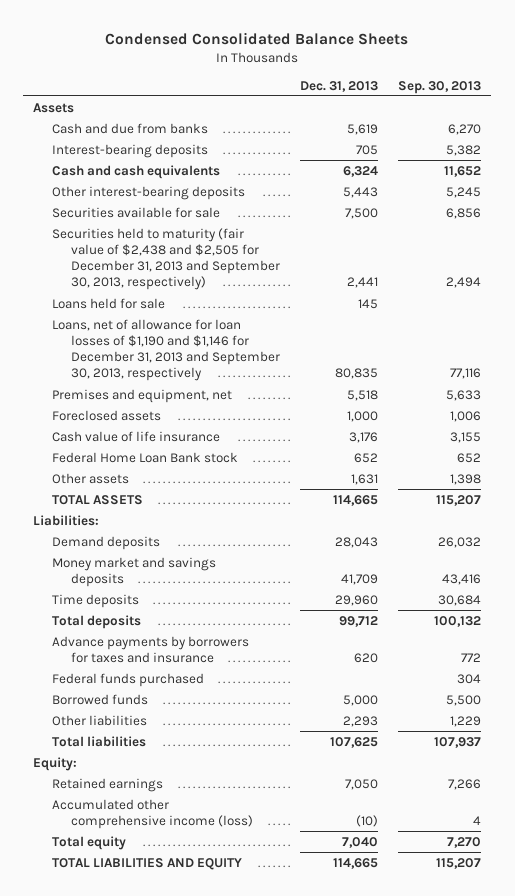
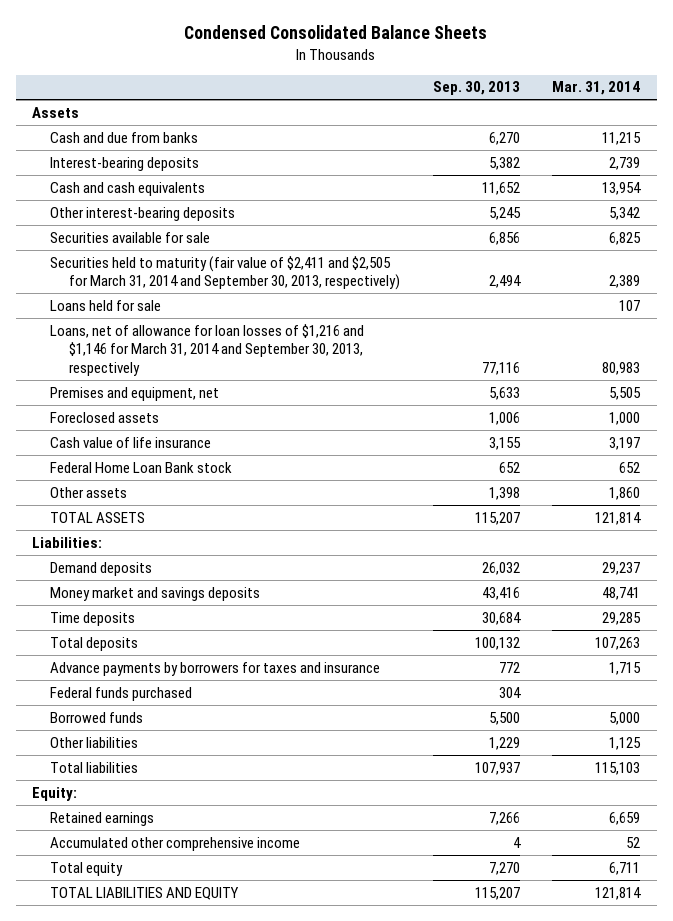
[300,80,379,92] Dec. 31, 2013 -> none
none -> [552,81,641,96] Mar. 31, 2014
[52,227,281,291] Securities held to maturity (fair value of $2,438 and $2,505 for December 31, 2013 and September 30, 2013, respectively) -> [50,255,400,291] Securities held to maturity (fair value of $2,411 and $2,505 for March 31, 2014 and September 30, 2013, respectively)
[52,318,281,382] Loans, net of allowance for loan losses of $1,190 and $1,146 for December 31, 2013 and September 30, 2013, respectively -> [50,323,365,376] Loans, net of allowance for loan losses of $1,216 and $1,146 for March 31, 2014 and September 30, 2013, respectively
[52,798,254,829] Accumulated other comprehensive income (loss) -> [50,836,301,851] Accumulated other comprehensive income

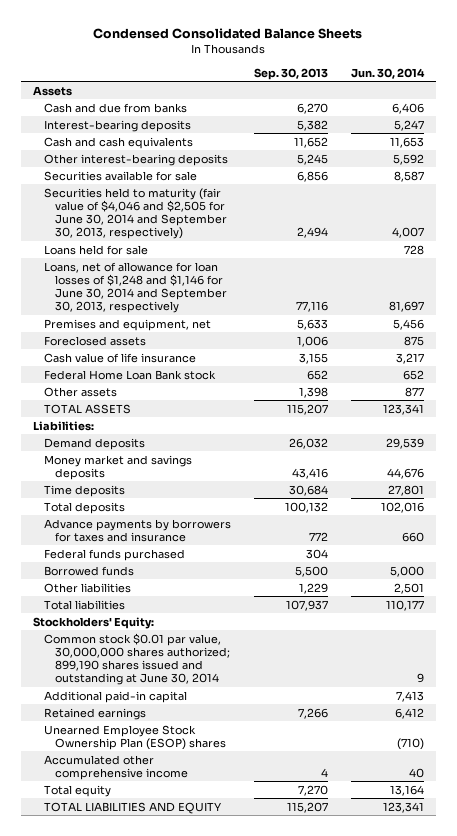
[552,81,641,96] Mar. 31, 2014 -> none
none -> [351,67,426,79] Jun. 30, 2014
[50,255,400,291] Securities held to maturity (fair value of $2,411 and $2,505 for March 31, 2014 and September 30, 2013, respectively) -> [43,187,228,240] Securities held to maturity (fair value of $4,046 and $2,505 for June 30, 2014 and September 30, 2013, respectively)
[50,323,365,376] Loans, net of allowance for loan losses of $1,216 and $1,146 for March 31, 2014 and September 30, 2013, respectively -> [43,261,228,314] Loans, net of allowance for loan losses of $1,248 and $1,146 for June 30, 2014 and September 30, 2013, respectively
[32,786,78,801] Equity: -> [32,616,154,629] Stockholders' Equity:
none -> [43,632,231,686] Common stock $0.01 par value, 30,000,000 shares authorized; 899,190 shares issued and outstanding at June 30, 2014
none -> [43,690,187,703] Additional paid-in capital
none -> [43,724,227,750] Unearned Employee Stock Ownership Plan (ESOP) shares

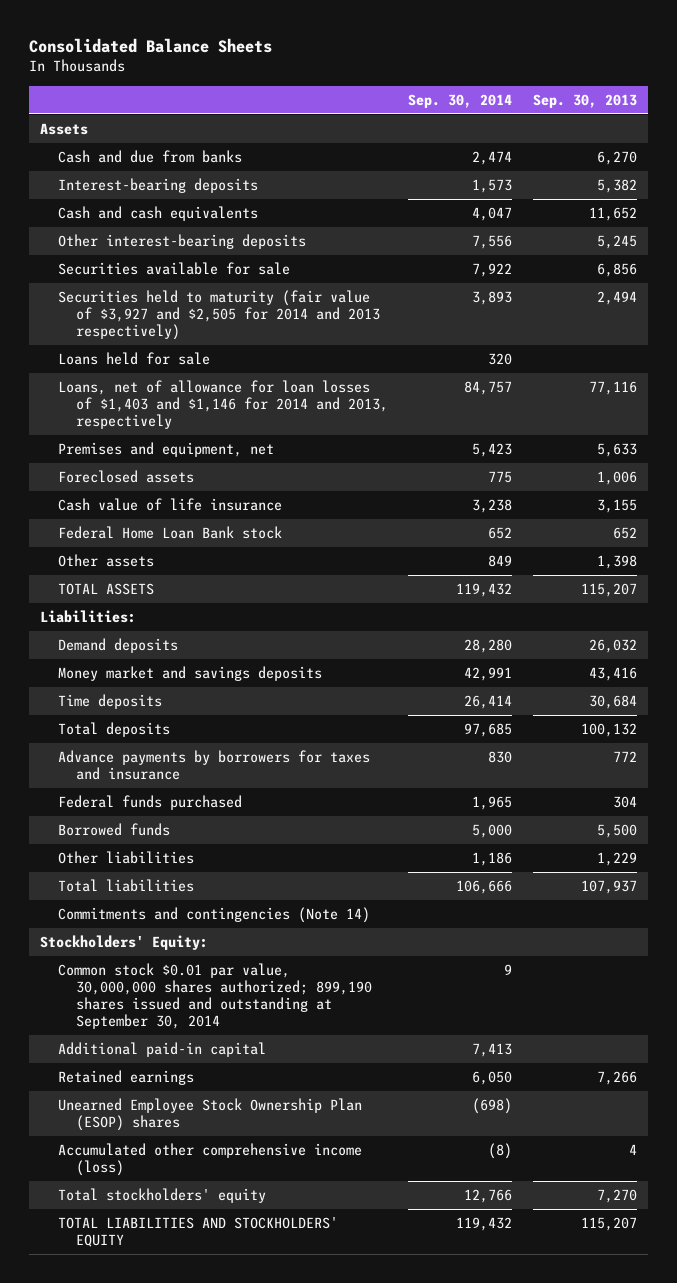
[93,28,363,40] Condensed Consolidated Balance Sheets -> [29,37,273,53] Consolidated Balance Sheets
[351,67,426,79] Jun. 30, 2014 -> none
none -> [408,93,513,108] Sep. 30, 2014
[43,187,228,240] Securities held to maturity (fair value of $4,046 and $2,505 for June 30, 2014 and September 30, 2013, respectively) -> [57,290,380,340] Securities held to maturity (fair value of $3,927 and $2,505 for 2014 and 2013 respectively)
[43,261,228,314] Loans, net of allowance for loan losses of $1,248 and $1,146 for June 30, 2014 and September 30, 2013, respectively -> [57,380,388,429] Loans, net of allowance for loan losses of $1,403 and $1,146 for 2014 and 2013, respectively
none -> [57,907,370,924] Commitments and contingencies (Note 14)
[43,632,231,686] Common stock $0.01 par value, 30,000,000 shares authorized; 899,190 shares issued and outstanding at June 30, 2014 -> [57,963,372,1029] Common stock $0.01 par value, 30,000,000 shares authorized; 899,190 shares issued and outstanding at September 30, 2014
[43,754,189,780] Accumulated other comprehensive income -> [57,1143,362,1176] Accumulated other comprehensive income (loss)
[43,784,111,797] Total equity -> [57,1188,266,1204] Total stockholders' equity
[43,801,221,814] TOTAL LIABILITIES AND EQUITY -> [57,1217,338,1247] TOTAL LIABILITIES AND STOCKHOLDERS' EQUITY

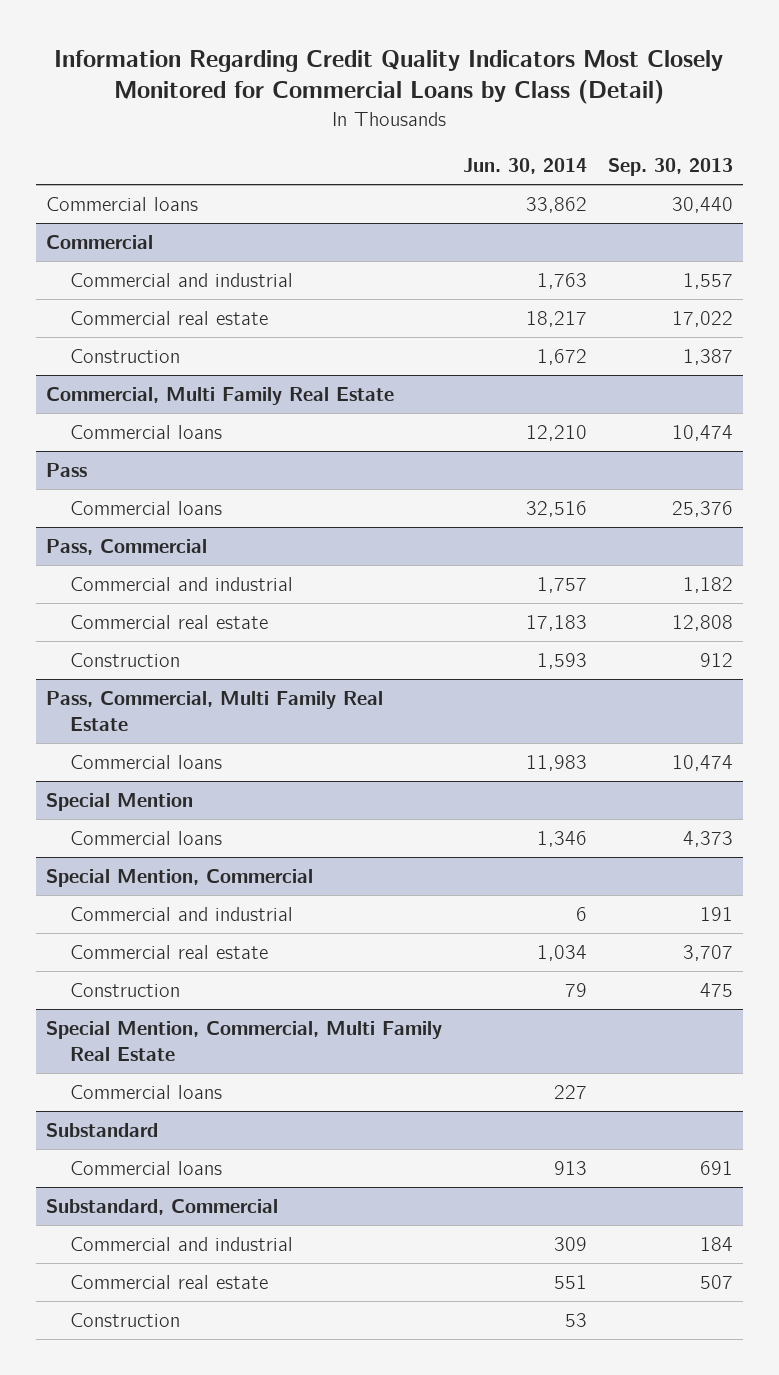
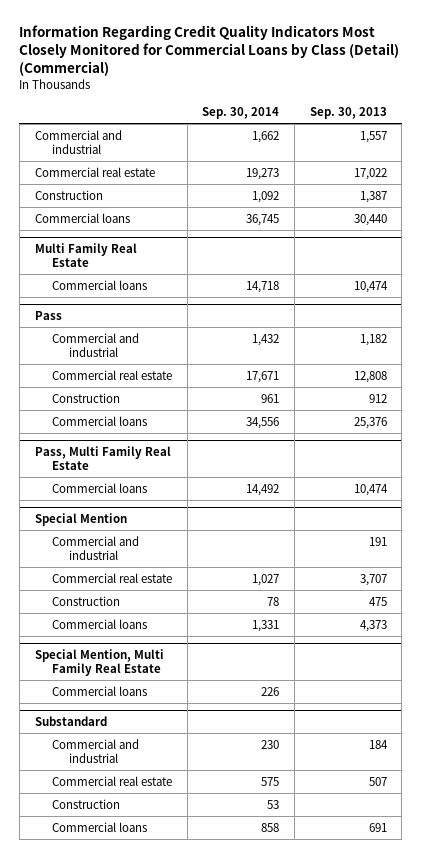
[54,49,724,105] Information Regarding Credit Quality Indicators Most Closely Monitored for Commercial Loans by Class (Detail) -> [19,25,400,77] Information Regarding Credit Quality Indicators Most Closely Monitored for Commercial Loans by Class (Detail) (Commercial)
[462,157,587,174] Jun. 30, 2014 -> none
none -> [202,107,280,120] Sep. 30, 2014
[45,235,153,250] Commercial -> none
[45,197,198,212] Commercial loans -> [34,212,130,223] Commercial loans
[45,387,394,406] Commercial, Multi Family Real Estate -> [34,242,137,267] Multi Family Real Estate
[45,539,207,556] Pass, Commercial -> none
[69,501,222,516] Commercial loans -> [51,415,147,426] Commercial loans
[45,691,383,731] Pass, Commercial, Multi Family Real Estate -> [34,445,171,470] Pass, Multi Family Real Estate
[45,869,313,888] Special Mention, Commercial -> none
[69,831,222,846] Commercial loans -> [51,618,147,629] Commercial loans
[45,1021,442,1061] Special Mention, Commercial, Multi Family Real Estate -> [34,648,164,676] Special Mention, Multi Family Real Estate
[45,1199,278,1216] Substandard, Commercial -> none
[69,1161,222,1176] Commercial loans -> [51,821,147,832] Commercial loans

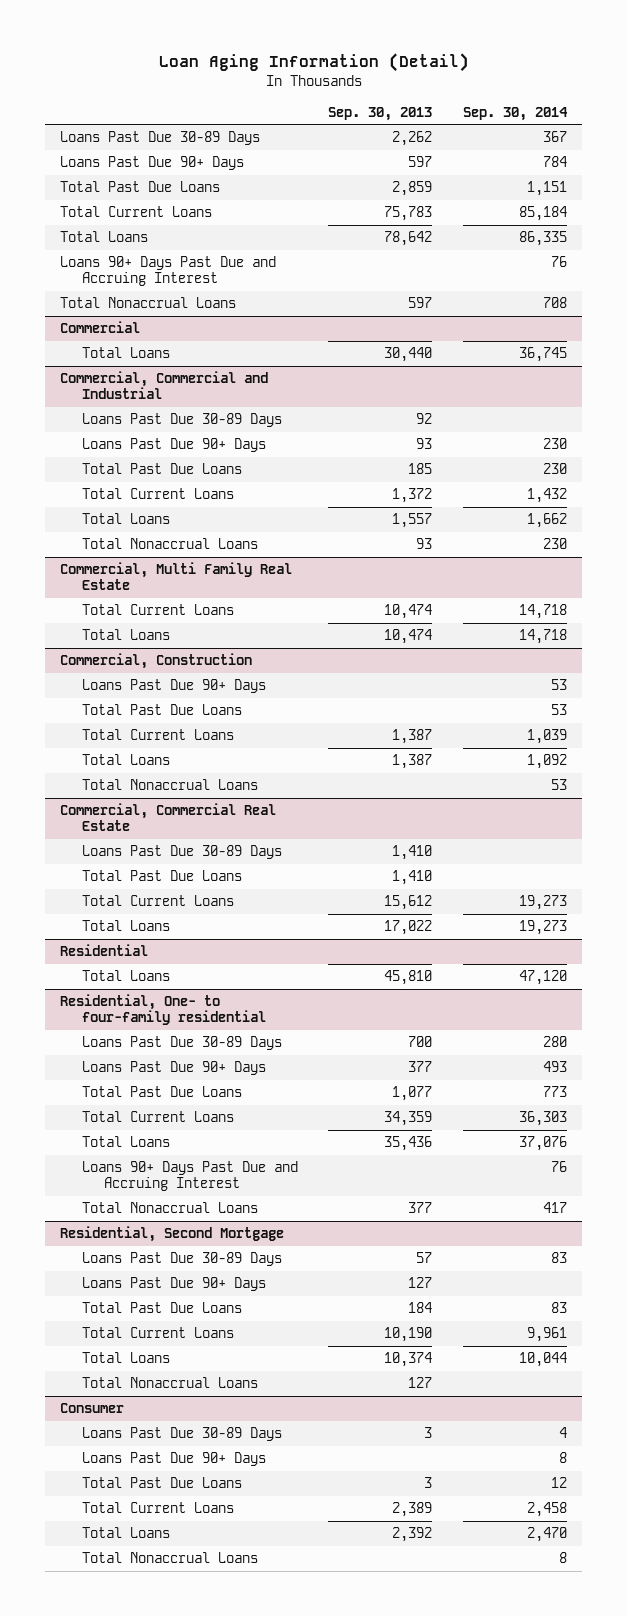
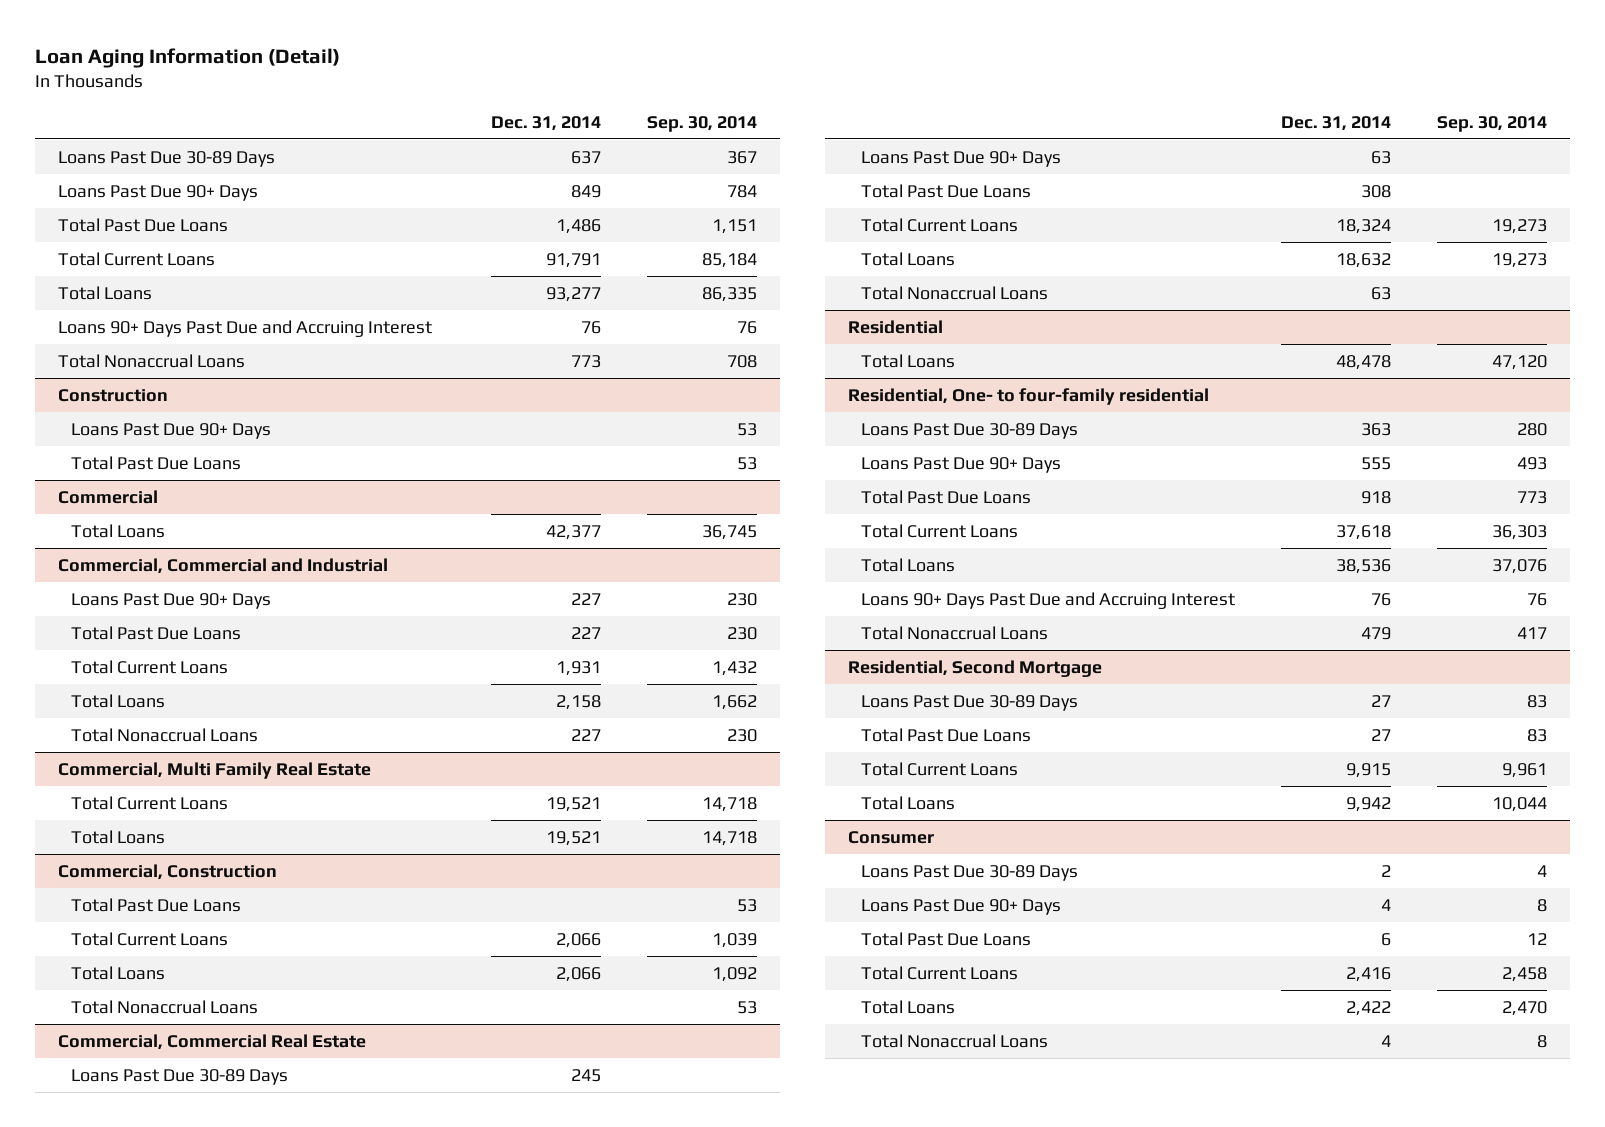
[328,106,433,121] Sep. 30, 2013 -> none
none -> [491,115,602,131] Dec. 31, 2014
none -> [58,388,169,402] Construction
none -> [71,422,272,439] Loans Past Due 90+ Days
none -> [71,455,242,470] Total Past Due Loans
[81,413,282,428] Loans Past Due 30-89 Days -> none
[81,679,266,694] Loans Past Due 90+ Days -> none
none -> [861,150,1062,167] Loans Past Due 90+ Days
none -> [861,285,1049,300] Total Nonaccrual Loans
[81,1277,266,1292] Loans Past Due 90+ Days -> none
[81,1377,258,1389] Total Nonaccrual Loans -> none

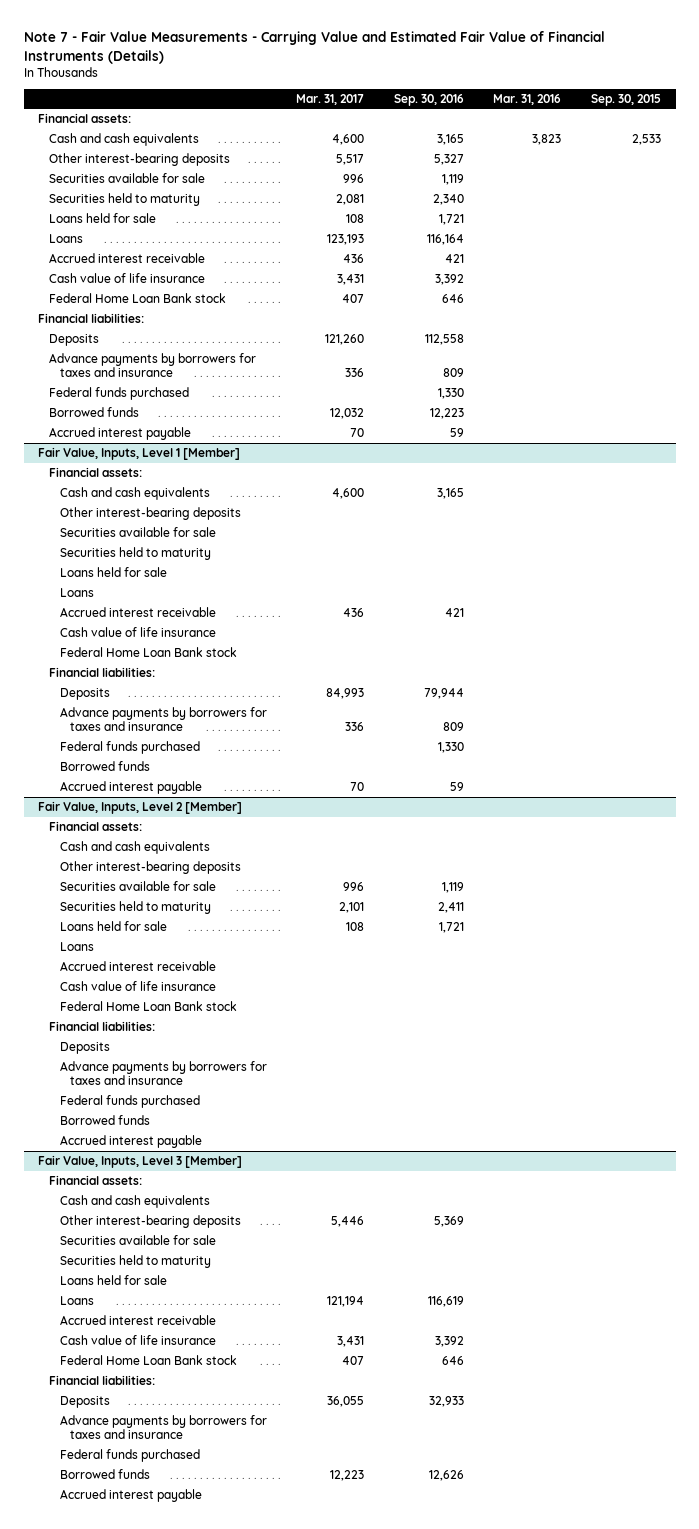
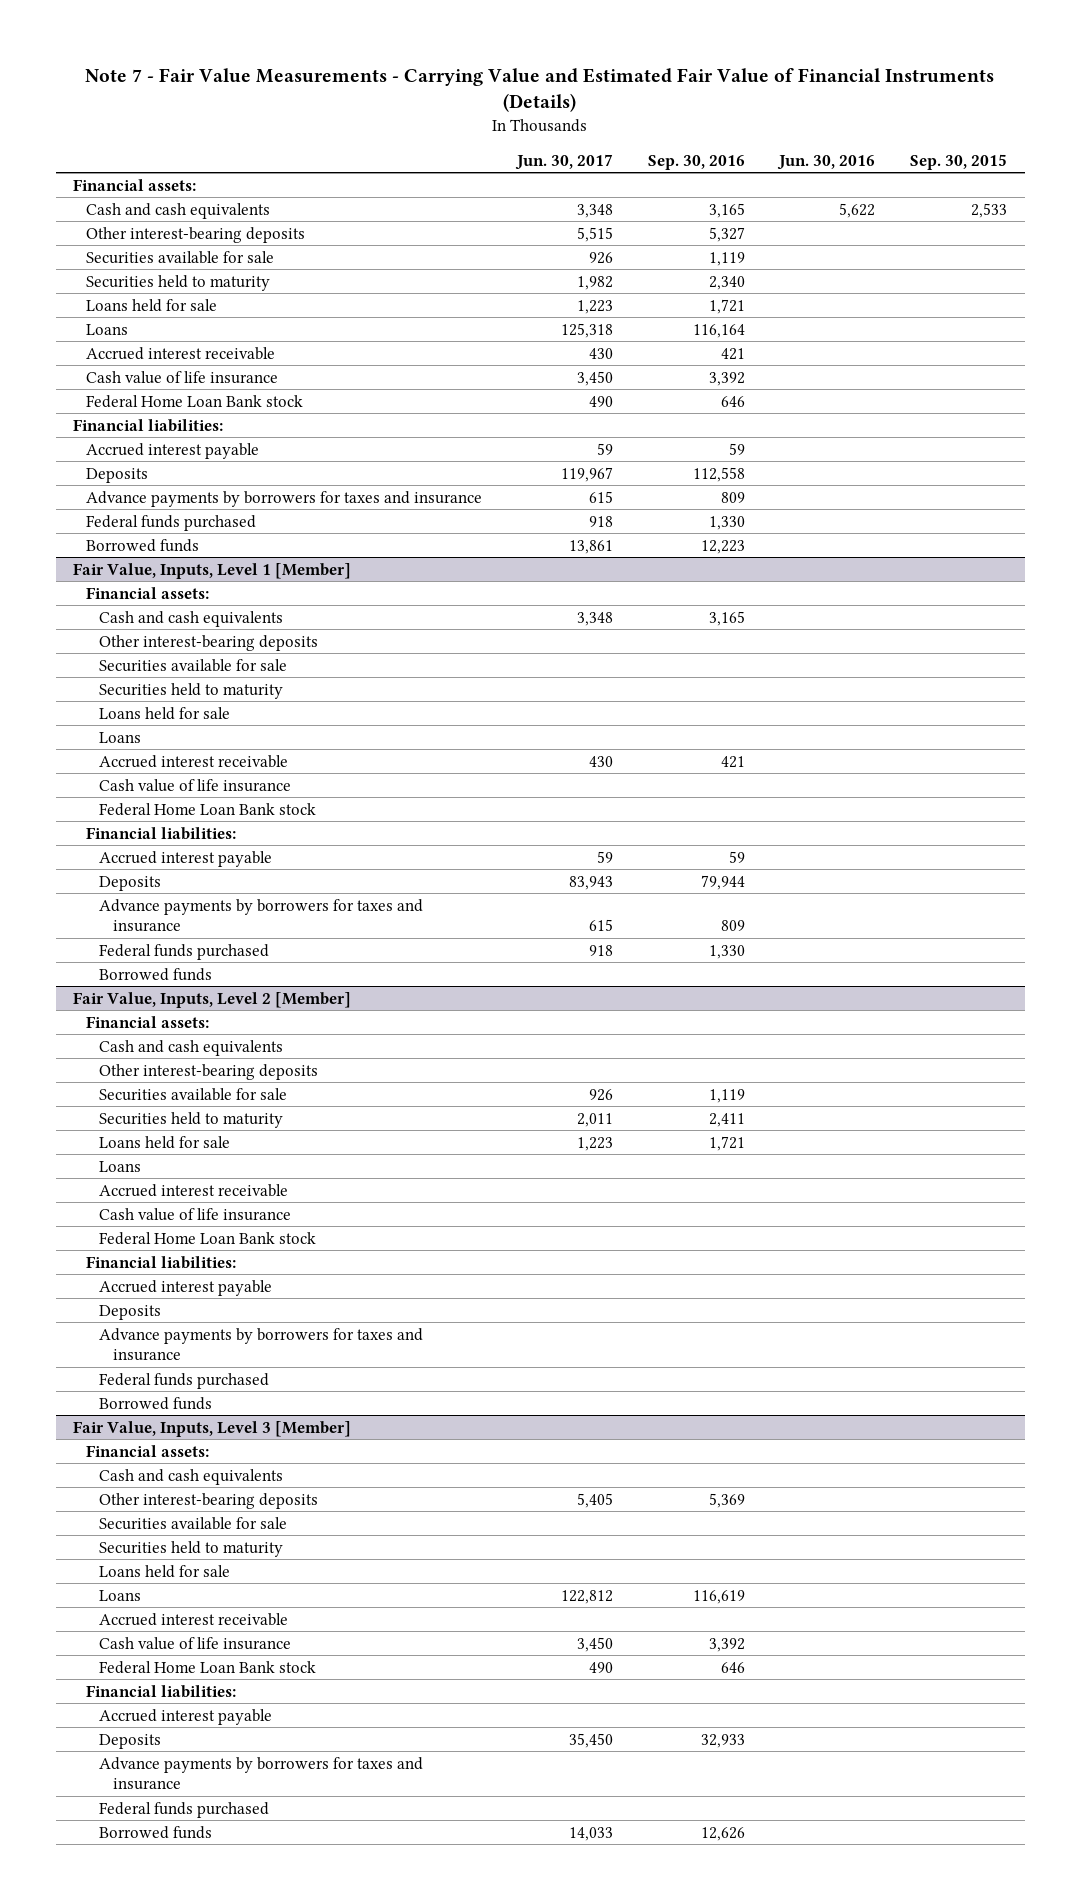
[296,93,365,105] Mar. 31, 2017 -> none
[493,93,562,105] Mar. 31, 2016 -> none
none -> [514,153,613,170] Jun. 30, 2017
none -> [777,154,876,170] Jun. 30, 2016
[48,427,191,441] Accrued interest payable -> [86,442,260,459] Accrued interest payable
[59,781,202,795] Accrued interest payable -> [99,850,273,867] Accrued interest payable
[59,1135,202,1149] Accrued interest payable -> [99,1279,273,1296] Accrued interest payable
[59,1489,202,1503] Accrued interest payable -> [99,1708,273,1725] Accrued interest payable

